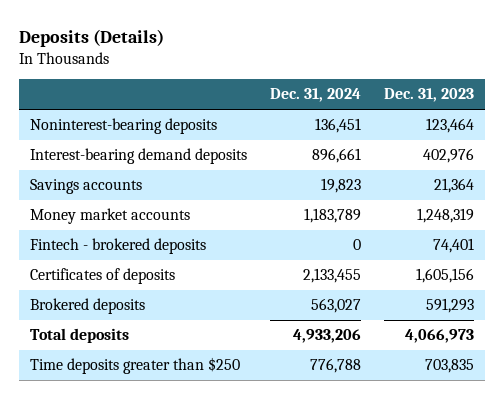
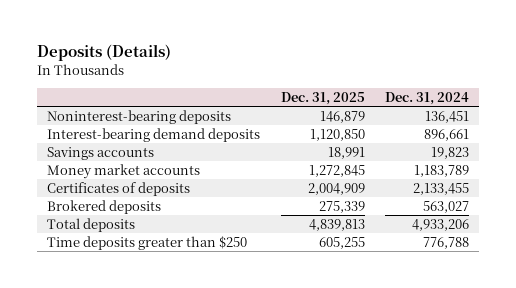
[383,88,474,103] Dec. 31, 2023 -> none
none -> [280,91,365,105] Dec. 31, 2025
[30,238,207,255] Fintech - brokered deposits -> none

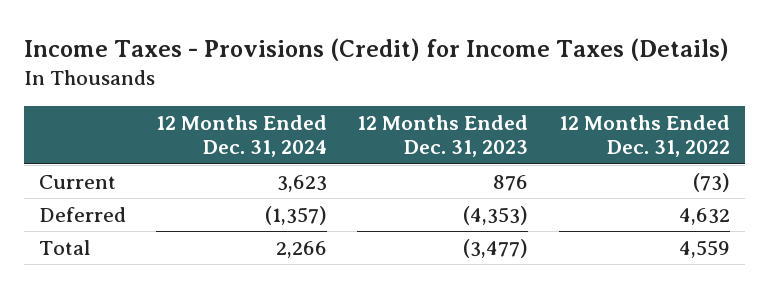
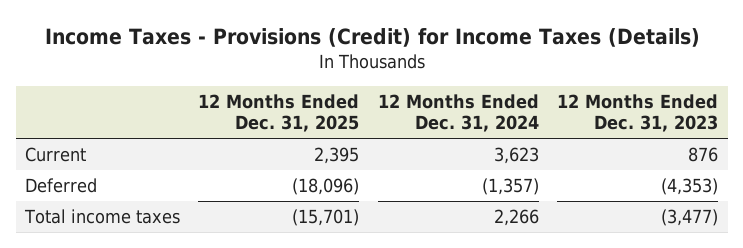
[558,114,730,158] 12 Months Ended Dec. 31, 2022 -> none
none -> [198,94,360,133] 12 Months Ended Dec. 31, 2025
[39,239,91,255] Total -> [23,209,180,225] Total income taxes

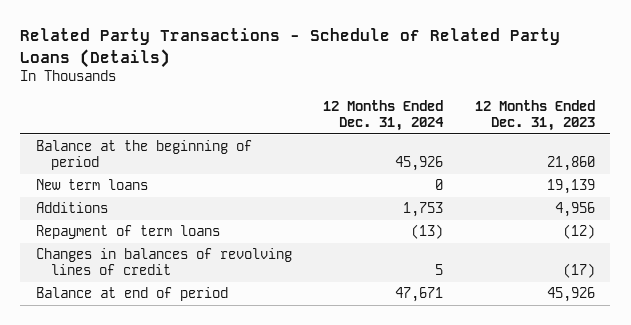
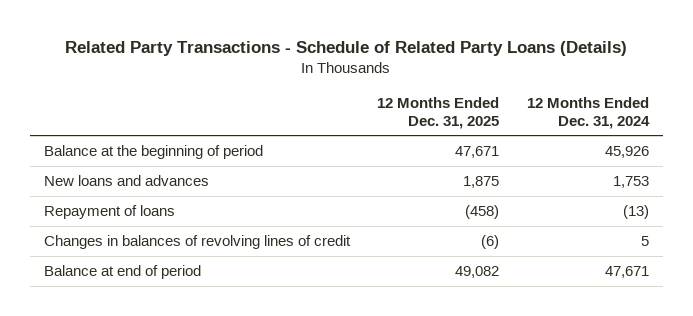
[474,100,595,132] 12 Months Ended Dec. 31, 2023 -> none
none -> [377,96,500,129] 12 Months Ended Dec. 31, 2025
[35,202,108,214] Additions -> none
[35,179,148,191] New term loans -> [43,174,209,186] New loans and advances
[435,179,444,191] 0 -> [612,175,649,188] 1,753
[35,225,220,240] Repayment of term loans -> [43,204,175,219] Repayment of loans

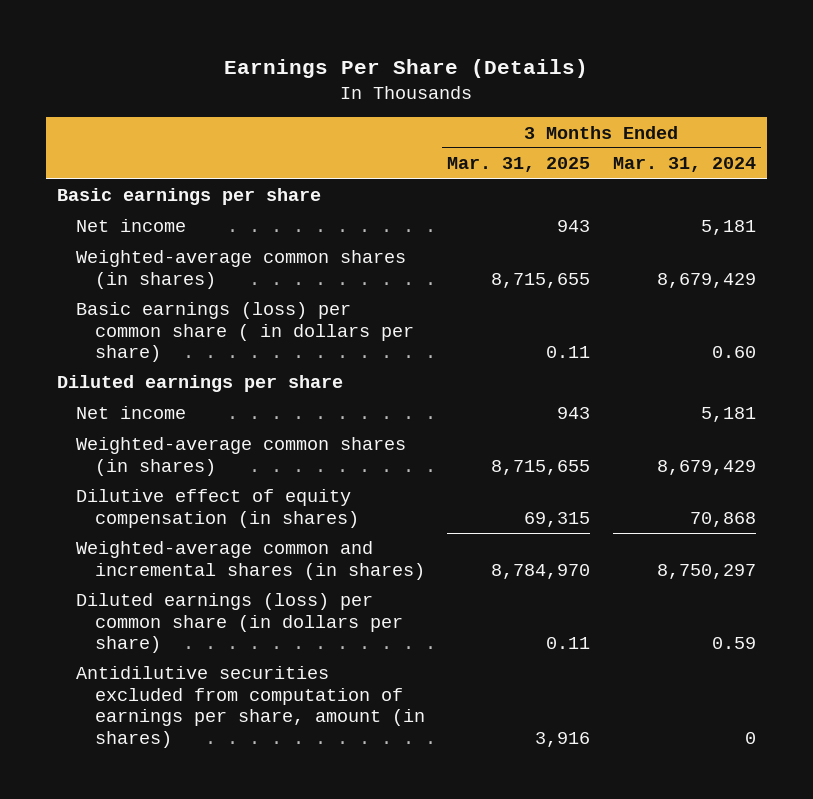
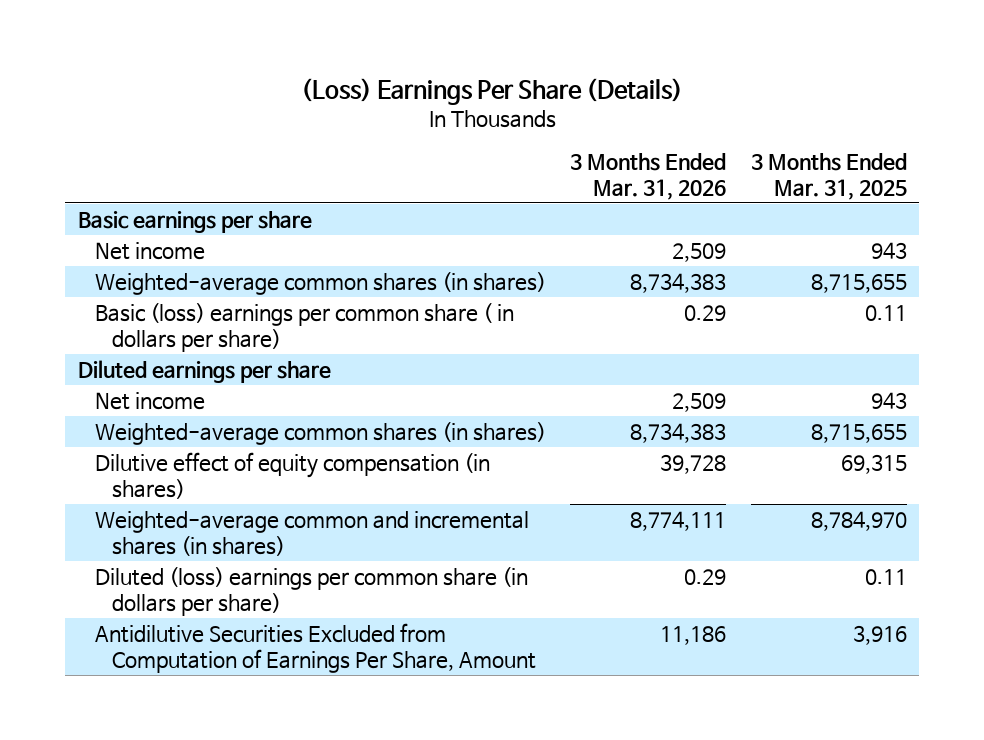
[224,59,589,79] Earnings Per Share (Details) -> [301,77,684,105] (Loss) Earnings Per Share (Details)
[612,157,756,173] Mar. 31, 2024 -> none
none -> [570,153,727,200] 3 Months Ended Mar. 31, 2026
[76,302,415,363] Basic earnings (loss) per common share ( in dollars per share) -> [94,303,514,352] Basic (loss) earnings per common share ( in dollars per share)
[76,593,404,654] Diluted earnings (loss) per common share (in dollars per share) -> [94,567,528,616] Diluted (loss) earnings per common share (in dollars per share)
[76,666,426,748] Antidilutive securities excluded from computation of earnings per share, amount (in shares) -> [94,623,536,673] Antidilutive Securities Excluded from Computation of Earnings Per Share, Amount

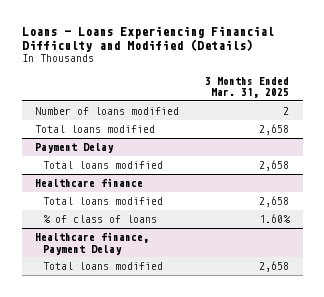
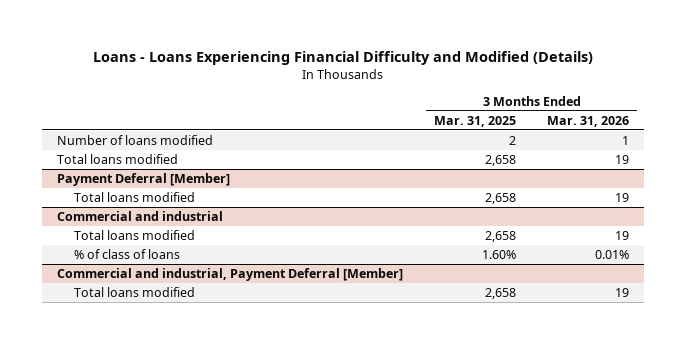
none -> [546,115,629,127] Mar. 31, 2026
[35,143,115,154] Payment Delay -> [57,173,231,187] Payment Deferral [Member]
[35,178,144,188] Healthcare finance -> none
none -> [57,211,224,222] Commercial and industrial
[35,232,150,255] Healthcare finance, Payment Delay -> none
none -> [57,268,404,282] Commercial and industrial, Payment Deferral [Member]

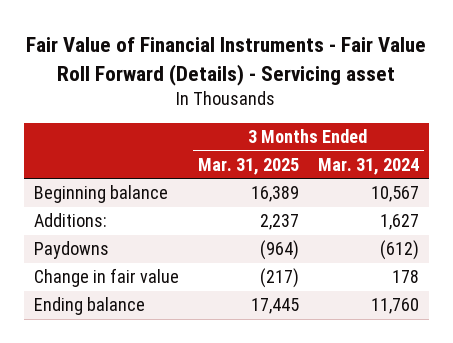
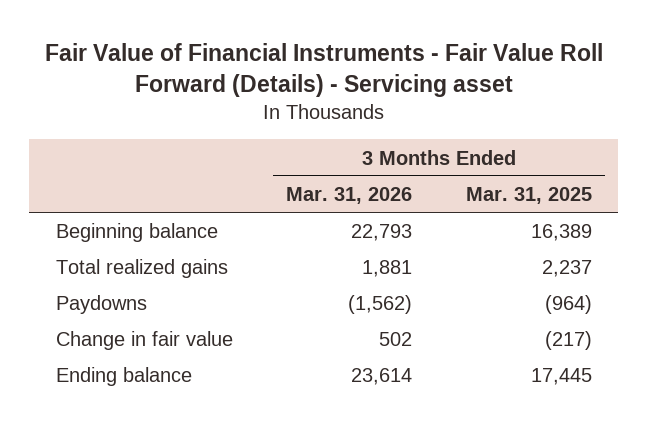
[318,158,420,176] Mar. 31, 2024 -> none
none -> [286,186,413,204] Mar. 31, 2026
[33,213,107,228] Additions: -> [55,259,228,279] Total realized gains

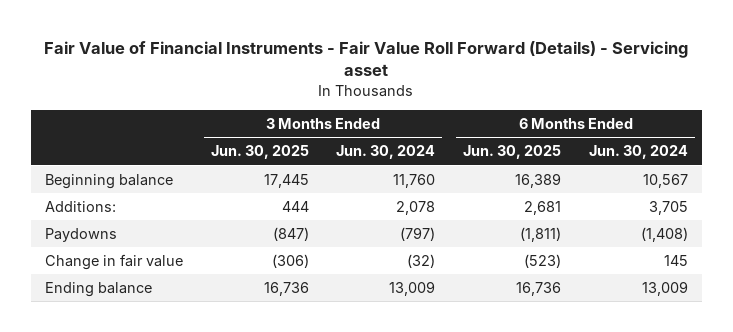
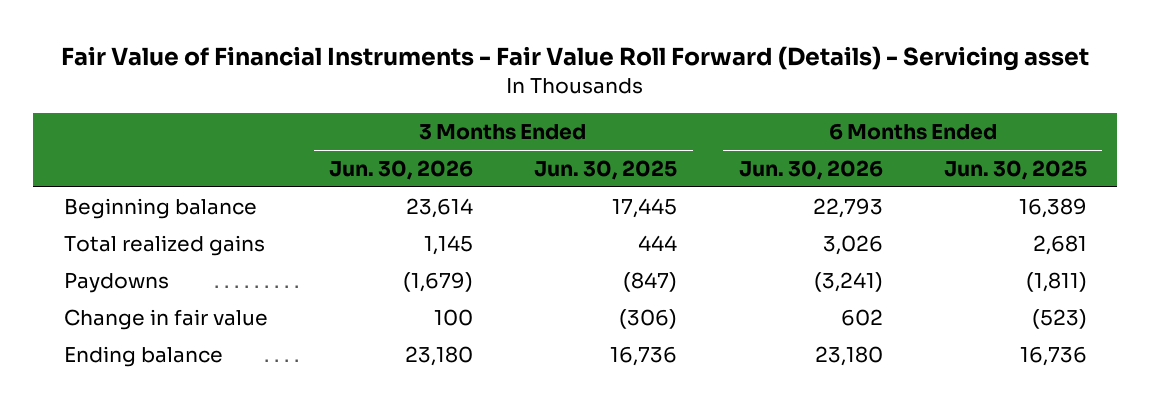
[336,145,436,160] Jun. 30, 2024 -> none
[588,145,688,160] Jun. 30, 2024 -> none
none -> [329,160,474,181] Jun. 30, 2026
none -> [738,160,883,181] Jun. 30, 2026
[45,200,117,212] Additions: -> [63,234,265,256] Total realized gains

